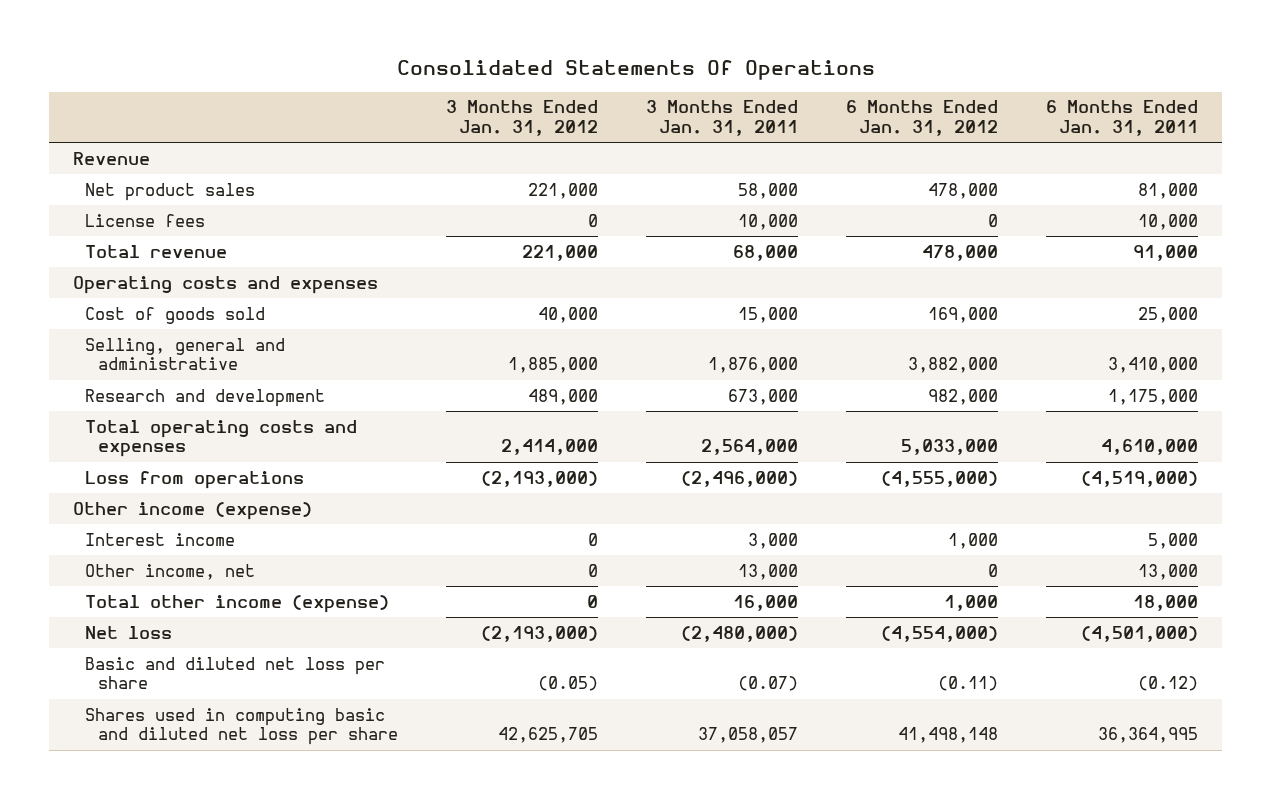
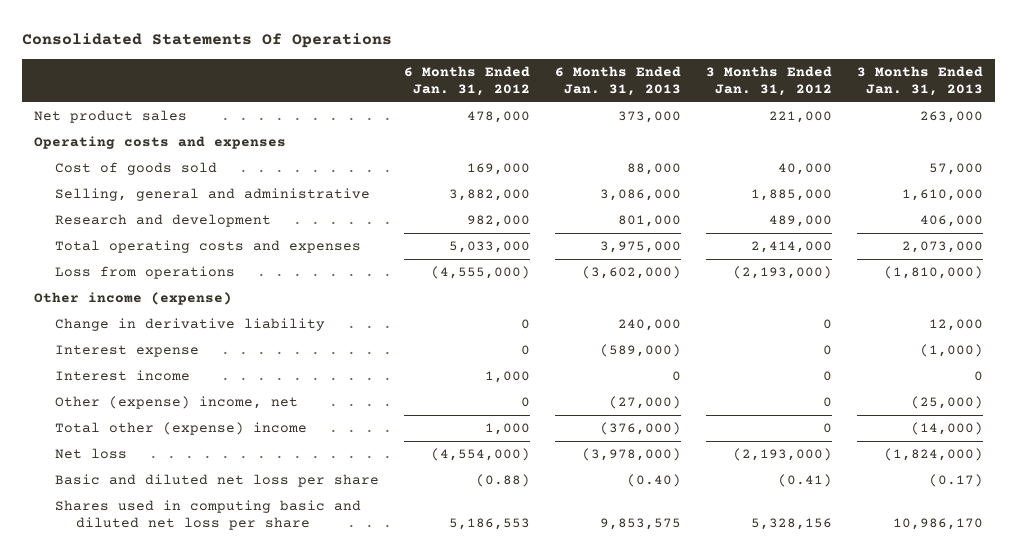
[645,100,798,137] 3 Months Ended Jan. 31, 2011 -> none
[1045,100,1198,137] 6 Months Ended Jan. 31, 2011 -> none
none -> [554,65,681,96] 6 Months Ended Jan. 31, 2013
none -> [856,65,983,96] 3 Months Ended Jan. 31, 2013
[73,151,151,165] Revenue -> none
[85,213,206,227] License fees -> none
[85,244,228,258] Total revenue -> none
none -> [55,318,326,332] Change in derivative liability
none -> [55,345,200,358] Interest expense
[85,563,256,580] Other income, net -> [55,396,299,410] Other (expense) income, net
[85,594,390,613] Total other income (expense) -> [55,422,308,436] Total other (expense) income
[537,676,598,692] (0.05) -> [777,474,832,488] (0.41)
[937,676,998,692] (0.11) -> [476,474,531,488] (0.88)
[497,727,598,744] 42,625,705 -> [750,518,832,531] 5,328,156
[897,727,998,744] 41,498,148 -> [449,518,531,531] 5,186,553

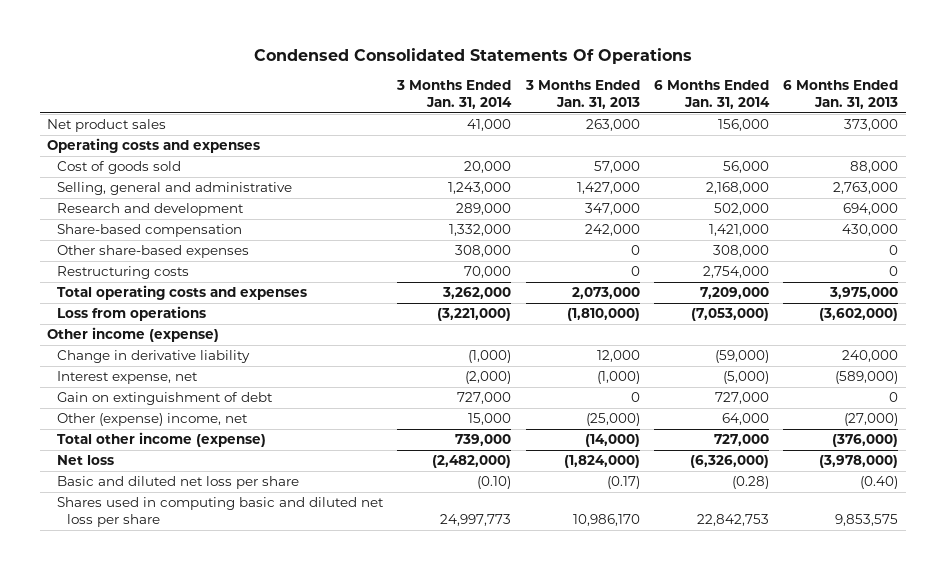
[21,33,392,49] Consolidated Statements Of Operations -> [253,47,692,64] Condensed Consolidated Statements Of Operations
[404,65,531,96] 6 Months Ended Jan. 31, 2012 -> none
[705,65,832,96] 3 Months Ended Jan. 31, 2012 -> none
none -> [396,80,513,109] 3 Months Ended Jan. 31, 2014
none -> [654,80,771,109] 6 Months Ended Jan. 31, 2014
[599,189,681,202] 3,086,000 -> [833,182,899,195] 2,763,000
[901,189,983,202] 1,610,000 -> [576,182,640,195] 1,427,000
[617,215,681,228] 801,000 -> [843,203,899,216] 694,000
[919,215,983,228] 406,000 -> [584,203,640,216] 347,000
none -> [57,224,243,238] Share-based compensation
none -> [57,245,250,259] Other share-based expenses
none -> [57,266,190,280] Restructuring costs
[55,370,191,382] Interest income -> none
[55,345,200,358] Interest expense -> [57,371,199,385] Interest expense, net
none -> [57,392,274,406] Gain on extinguishment of debt
[55,422,308,436] Total other (expense) income -> [57,432,267,448] Total other income (expense)

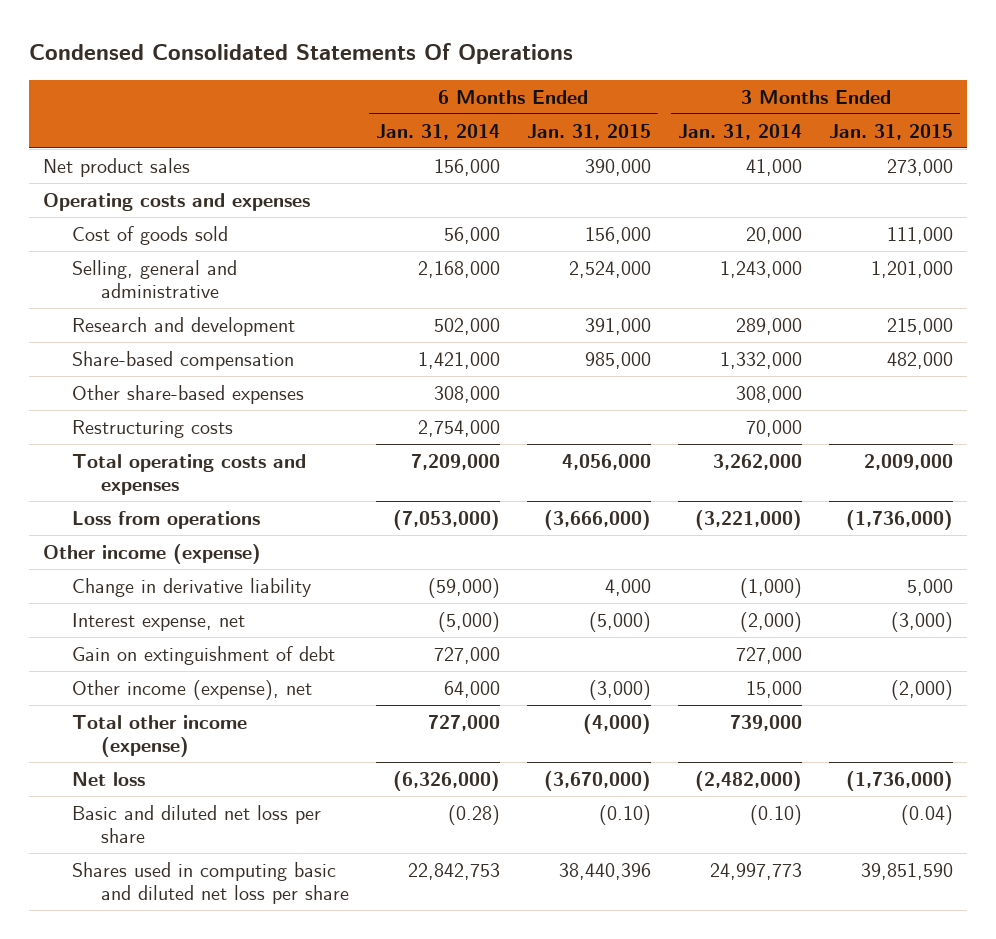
[524,80,640,109] 3 Months Ended Jan. 31, 2013 -> none
[783,80,899,109] 6 Months Ended Jan. 31, 2013 -> none
none -> [526,123,651,140] Jan. 31, 2015
none -> [829,123,954,140] Jan. 31, 2015
[57,413,249,427] Other (expense) income, net -> [71,679,312,700] Other income (expense), net

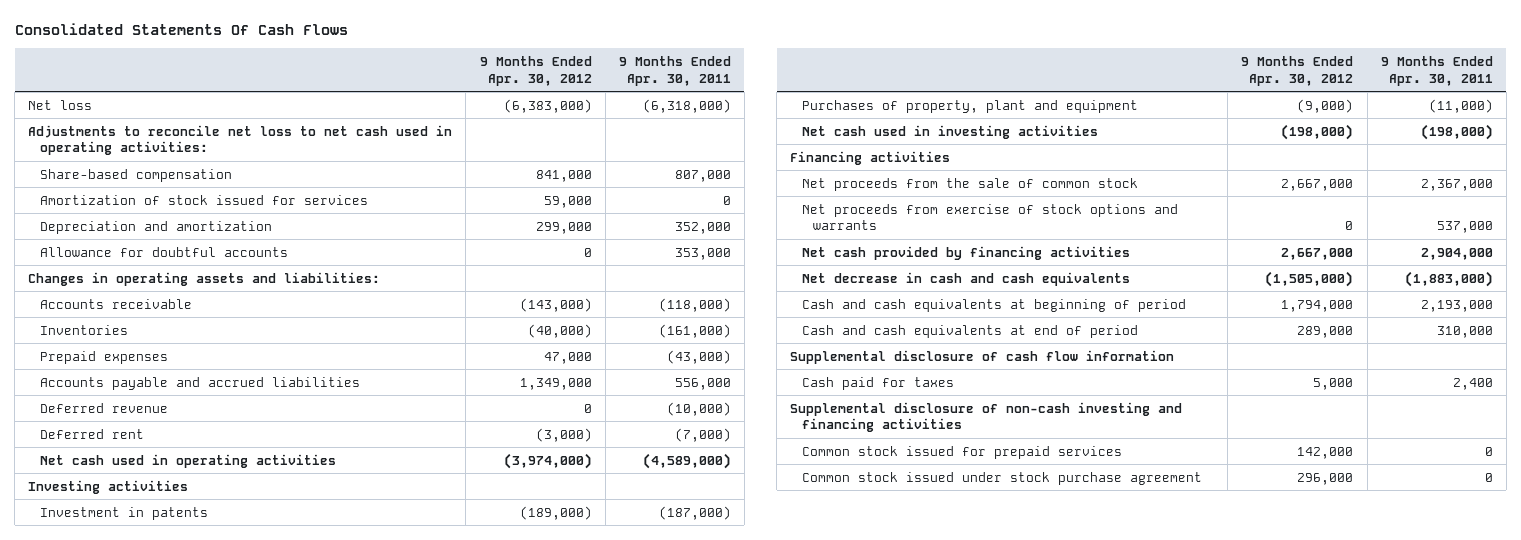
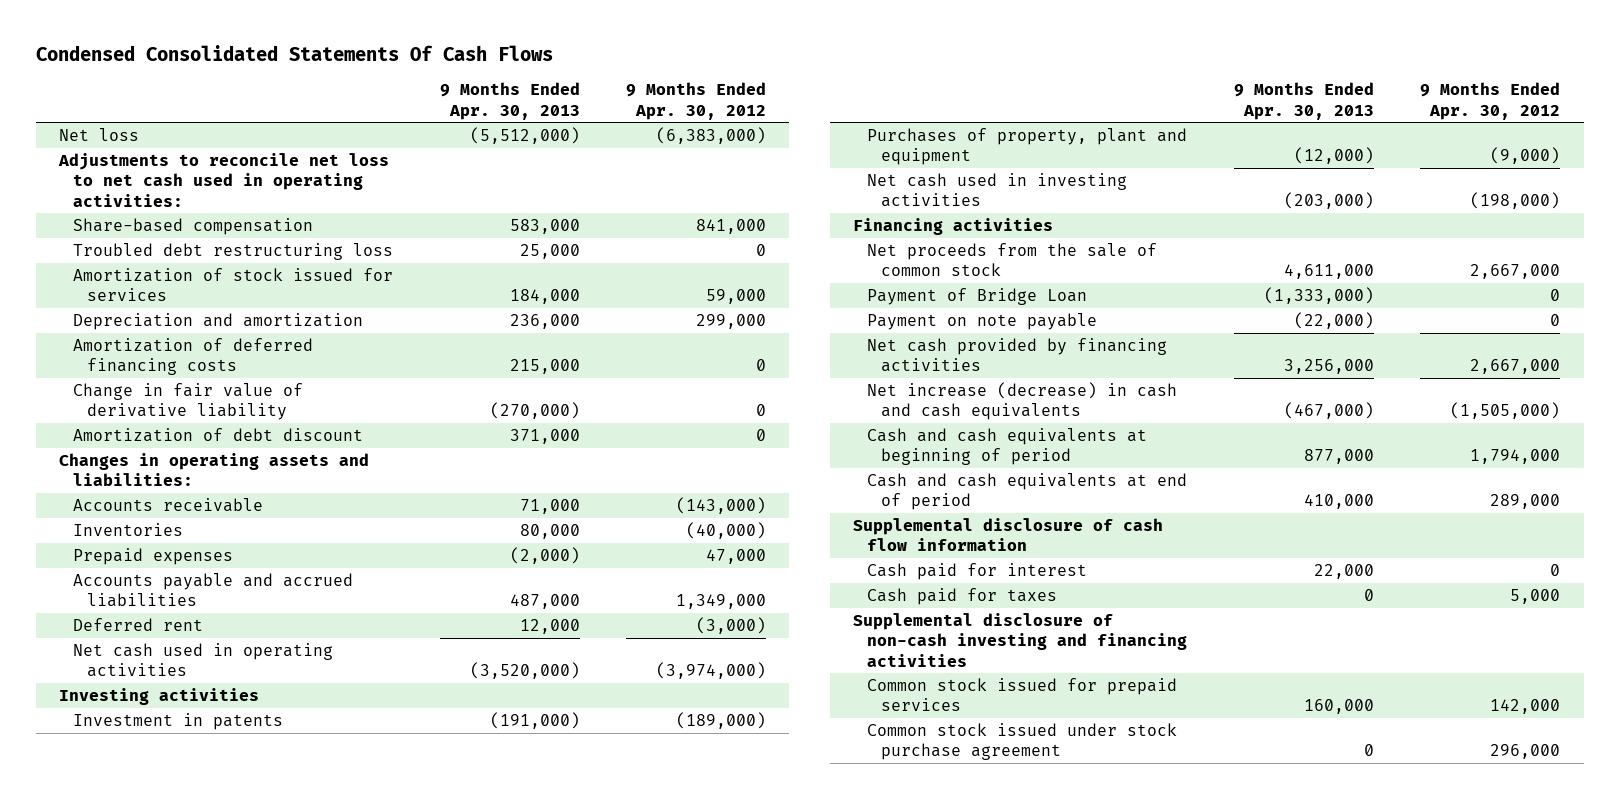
[14,23,348,36] Consolidated Statements Of Cash Flows -> [35,45,553,62] Condensed Consolidated Statements Of Cash Flows
[618,55,731,86] 9 Months Ended Apr. 30, 2011 -> none
none -> [439,82,580,120] 9 Months Ended Apr. 30, 2013
none -> [73,242,394,260] Troubled debt restructuring loss
[39,246,288,257] Allowance for doubtful accounts -> none
none -> [73,337,314,376] Amortization of deferred financing costs
none -> [73,382,304,421] Change in fair value of derivative liability
none -> [73,427,364,442] Amortization of debt discount
[39,402,168,413] Deferred revenue -> none
[801,203,1178,231] Net proceeds from exercise of stock options and warrants -> none
none -> [867,287,1088,305] Payment of Bridge Loan
none -> [867,312,1098,330] Payment on note payable
[801,271,1130,286] Net decrease in cash and cash equivalents -> [867,381,1178,421] Net increase (decrease) in cash and cash equivalents
none -> [867,562,1088,580] Cash paid for interest

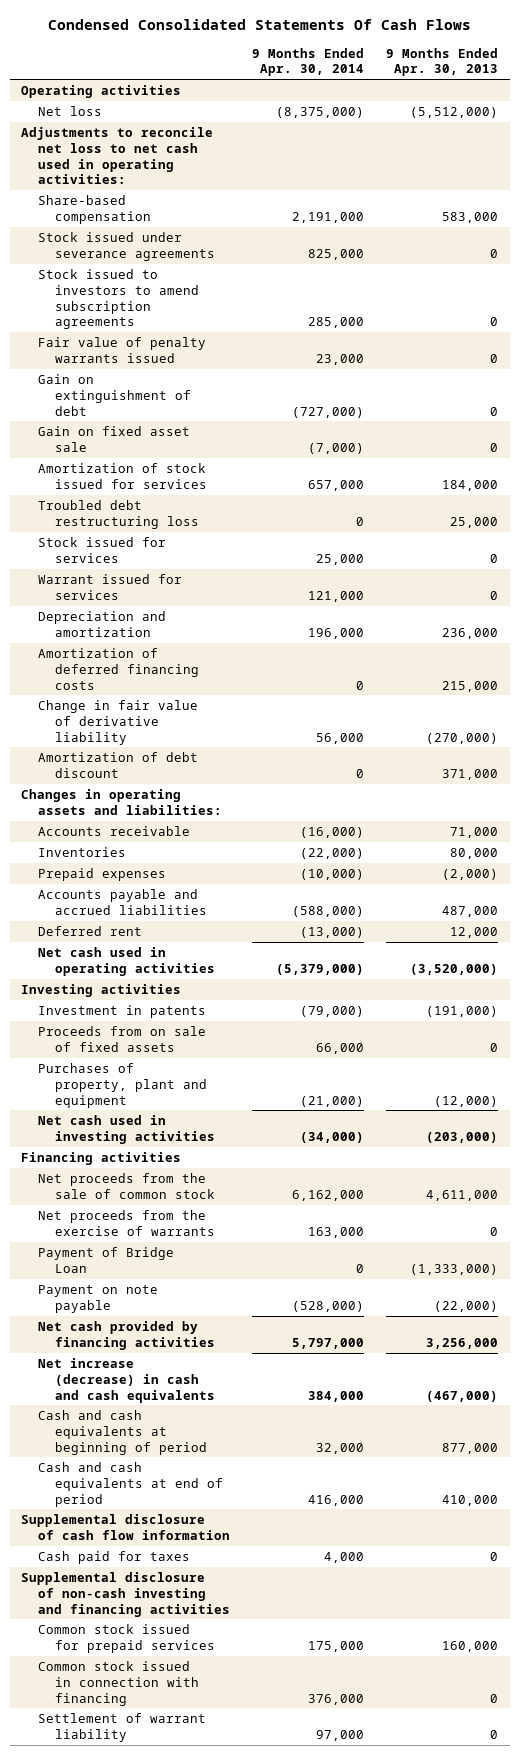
[626,82,767,120] 9 Months Ended Apr. 30, 2012 -> none
none -> [252,47,365,77] 9 Months Ended Apr. 30, 2014
none -> [21,85,182,99] Operating activities
none -> [38,232,216,261] Stock issued under severance agreements
none -> [38,269,200,330] Stock issued to investors to amend subscription agreements
none -> [38,337,207,363] Fair value of penalty warrants issued
none -> [38,374,192,416] Gain on extinguishment of debt
none -> [38,426,191,452] Gain on fixed asset sale
[73,242,394,260] Troubled debt restructuring loss -> [38,500,200,529] Troubled debt restructuring loss
none -> [38,537,167,563] Stock issued for services
none -> [38,574,183,600] Warrant issued for services
none -> [38,1026,207,1052] Proceeds from on sale of fixed assets
none -> [38,1210,216,1236] Net proceeds from the exercise of warrants
[867,562,1088,580] Cash paid for interest -> none
[867,722,1178,761] Common stock issued under stock purchase agreement -> none
none -> [38,1661,200,1706] Common stock issued in connection with financing
none -> [38,1713,207,1742] Settlement of warrant liability

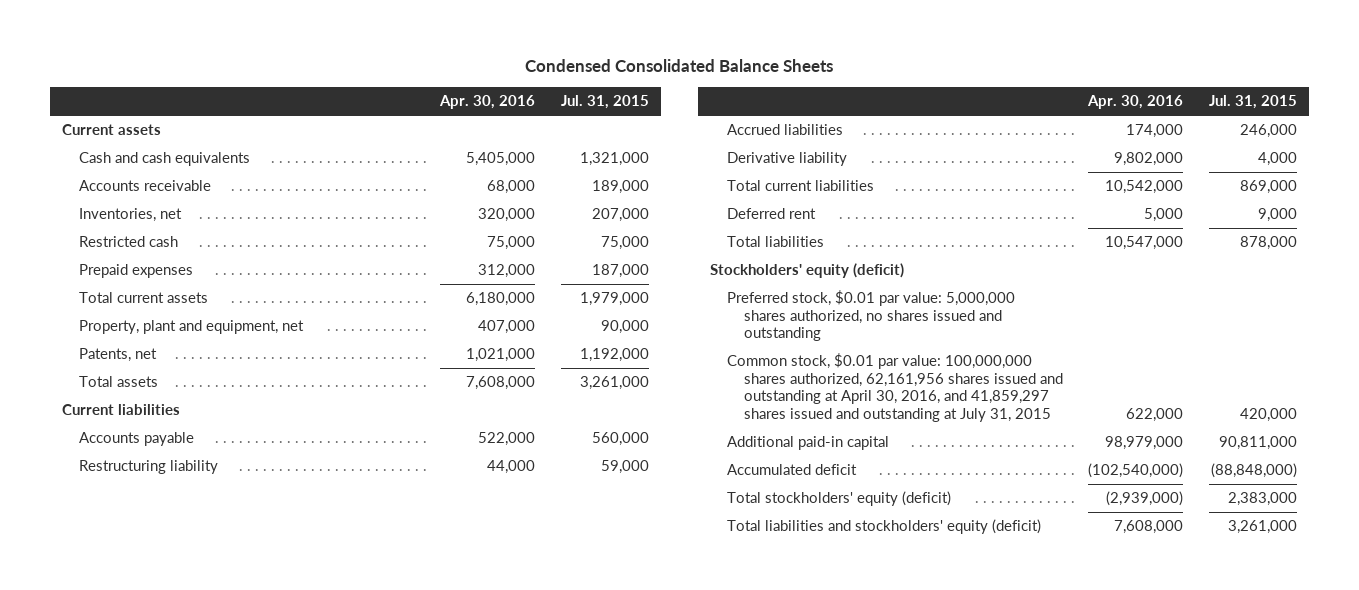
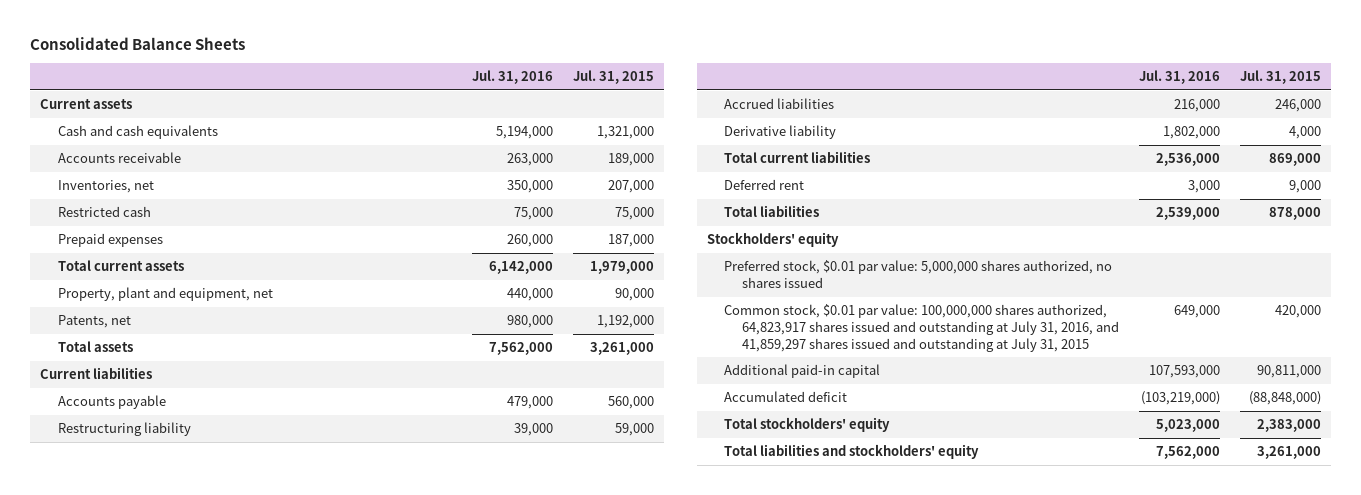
[525,59,834,73] Condensed Consolidated Balance Sheets -> [29,36,245,50] Consolidated Balance Sheets
[439,95,536,110] Apr. 30, 2016 -> none
none -> [472,69,554,84] Jul. 31, 2016
[710,263,905,279] Stockholders' equity (deficit) -> [706,232,839,248] Stockholders' equity
[726,290,1015,342] Preferred stock, $0.01 par value: 5,000,000 shares authorized, no shares issued and outstanding -> [724,260,1113,288] Preferred stock, $0.01 par value: 5,000,000 shares authorized, no shares issued
[726,353,1063,422] Common stock, $0.01 par value: 100,000,000 shares authorized, 62,161,956 shares issued and outstanding at April 30, 2016, and 41,859,297 shares issued and outstanding at July 31, 2015 -> [724,304,1119,352] Common stock, $0.01 par value: 100,000,000 shares authorized, 64,823,917 shares issued and outstanding at July 31, 2016, and 41,859,297 shares issued and outstanding at July 31, 2015
[726,491,951,507] Total stockholders' equity (deficit) -> [724,417,891,433] Total stockholders' equity
[726,519,1041,535] Total liabilities and stockholders' equity (deficit) -> [724,444,980,460] Total liabilities and stockholders' equity

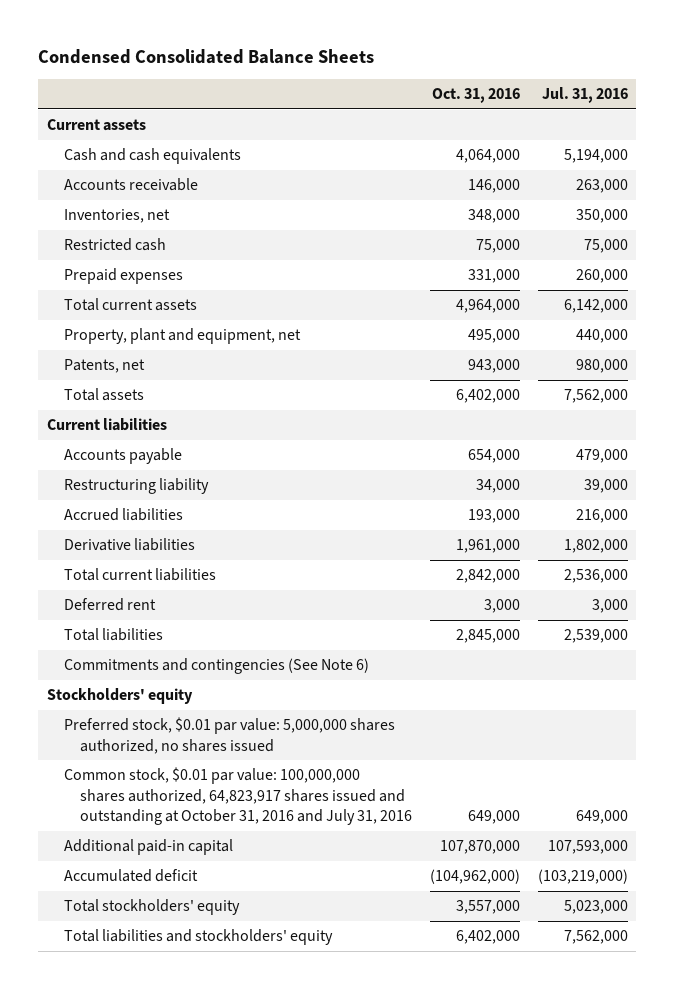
[29,36,245,50] Consolidated Balance Sheets -> [38,48,375,64] Condensed Consolidated Balance Sheets
[573,69,655,84] Jul. 31, 2015 -> none
none -> [432,87,521,103] Oct. 31, 2016
[724,125,837,140] Derivative liability -> [63,538,195,552] Derivative liabilities
none -> [63,658,369,675] Commitments and contingencies (See Note 6)
[724,304,1119,352] Common stock, $0.01 par value: 100,000,000 shares authorized, 64,823,917 shares issued and outstanding at July 31, 2016, and 41,859,297 shares issued and outstanding at July 31, 2015 -> [63,767,413,825] Common stock, $0.01 par value: 100,000,000 shares authorized, 64,823,917 shares issued and outstanding at October 31, 2016 and July 31, 2016

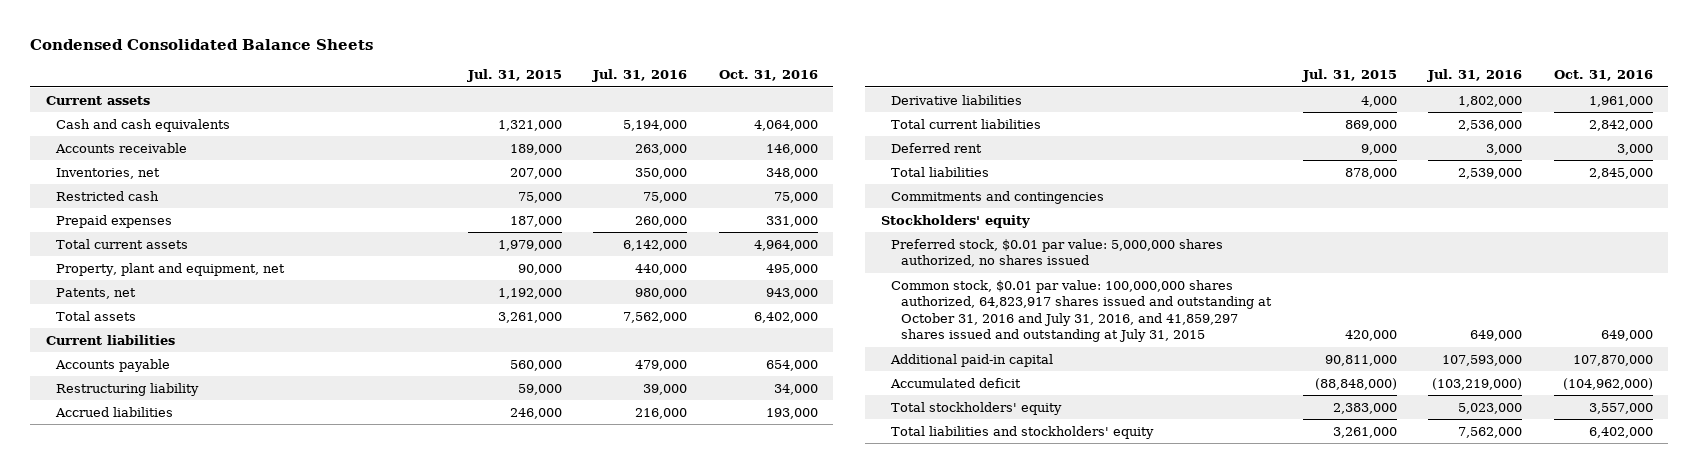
none -> [466,69,562,83] Jul. 31, 2015
[63,658,369,675] Commitments and contingencies (See Note 6) -> [890,190,1104,204] Commitments and contingencies
[63,767,413,825] Common stock, $0.01 par value: 100,000,000 shares authorized, 64,823,917 shares issued and outstanding at October 31, 2016 and July 31, 2016 -> [890,279,1273,343] Common stock, $0.01 par value: 100,000,000 shares authorized, 64,823,917 shares issued and outstanding at October 31, 2016 and July 31, 2016, and 41,859,297 shares issued and outstanding at July 31, 2015

